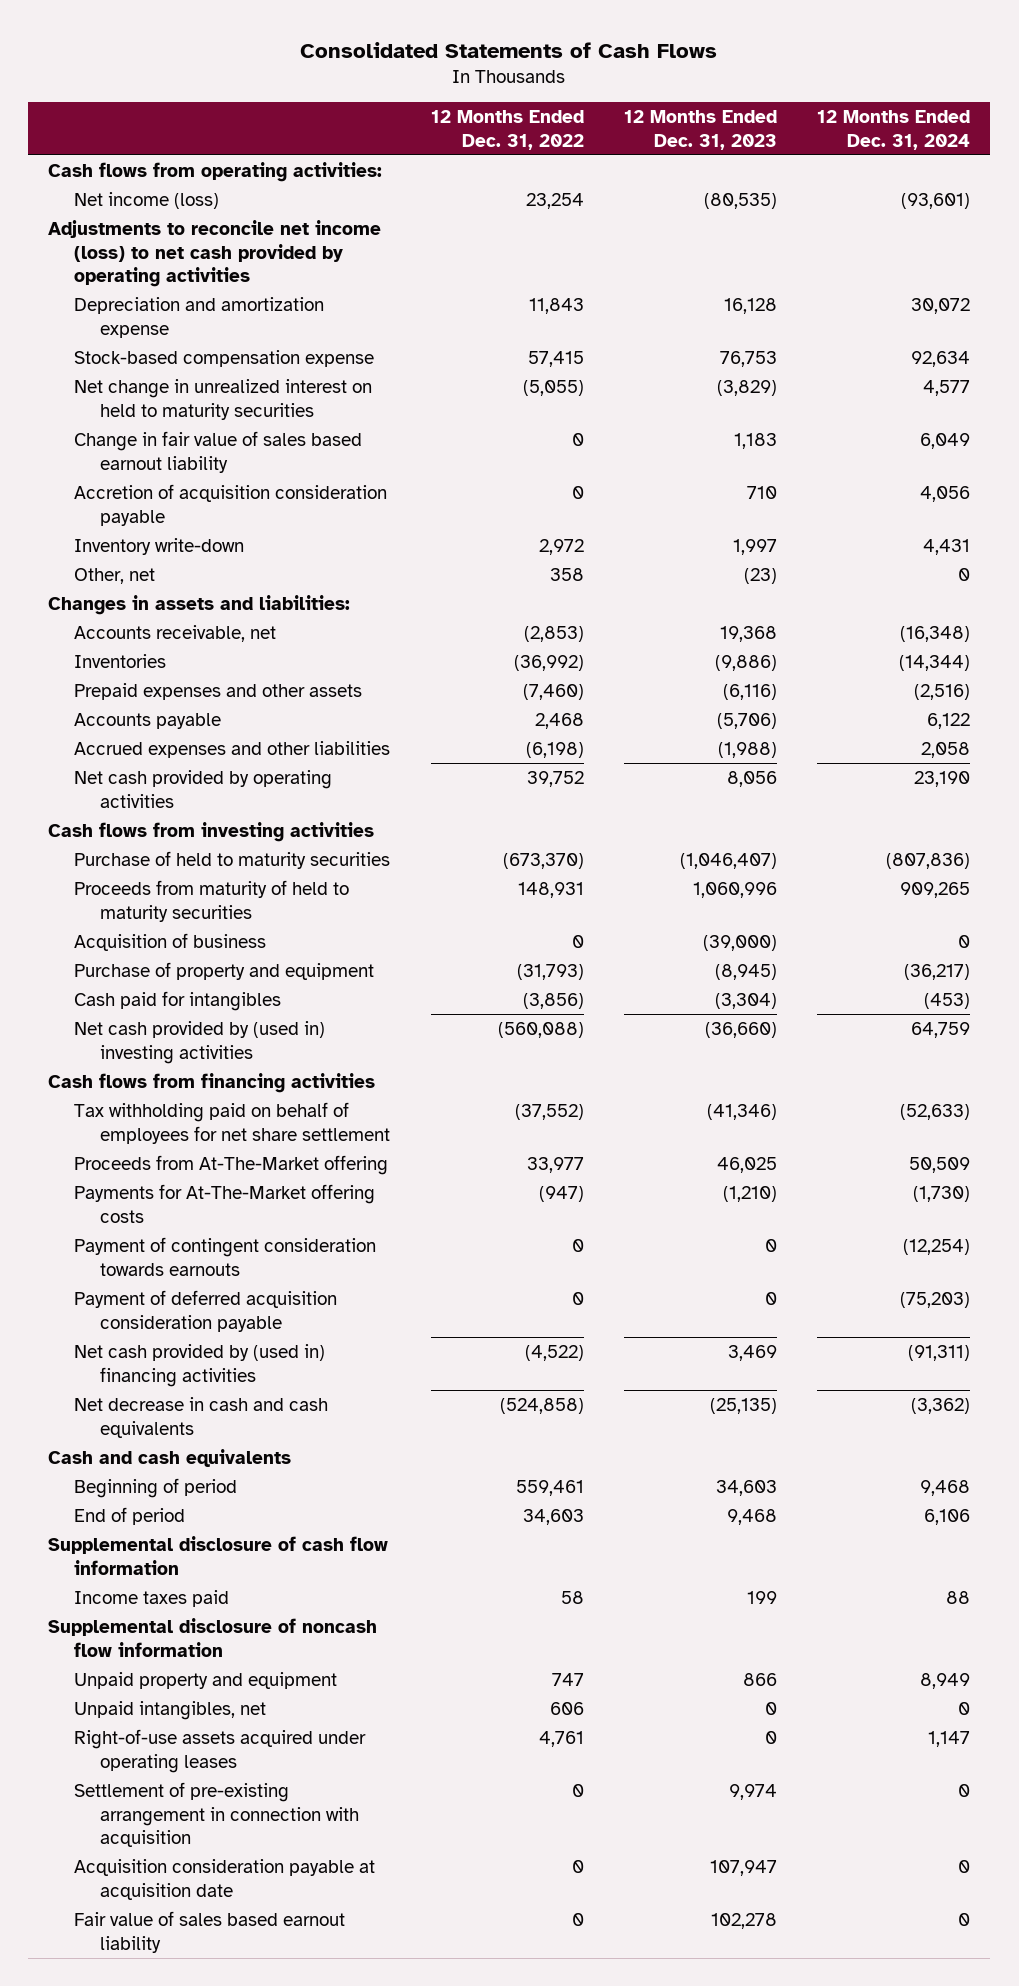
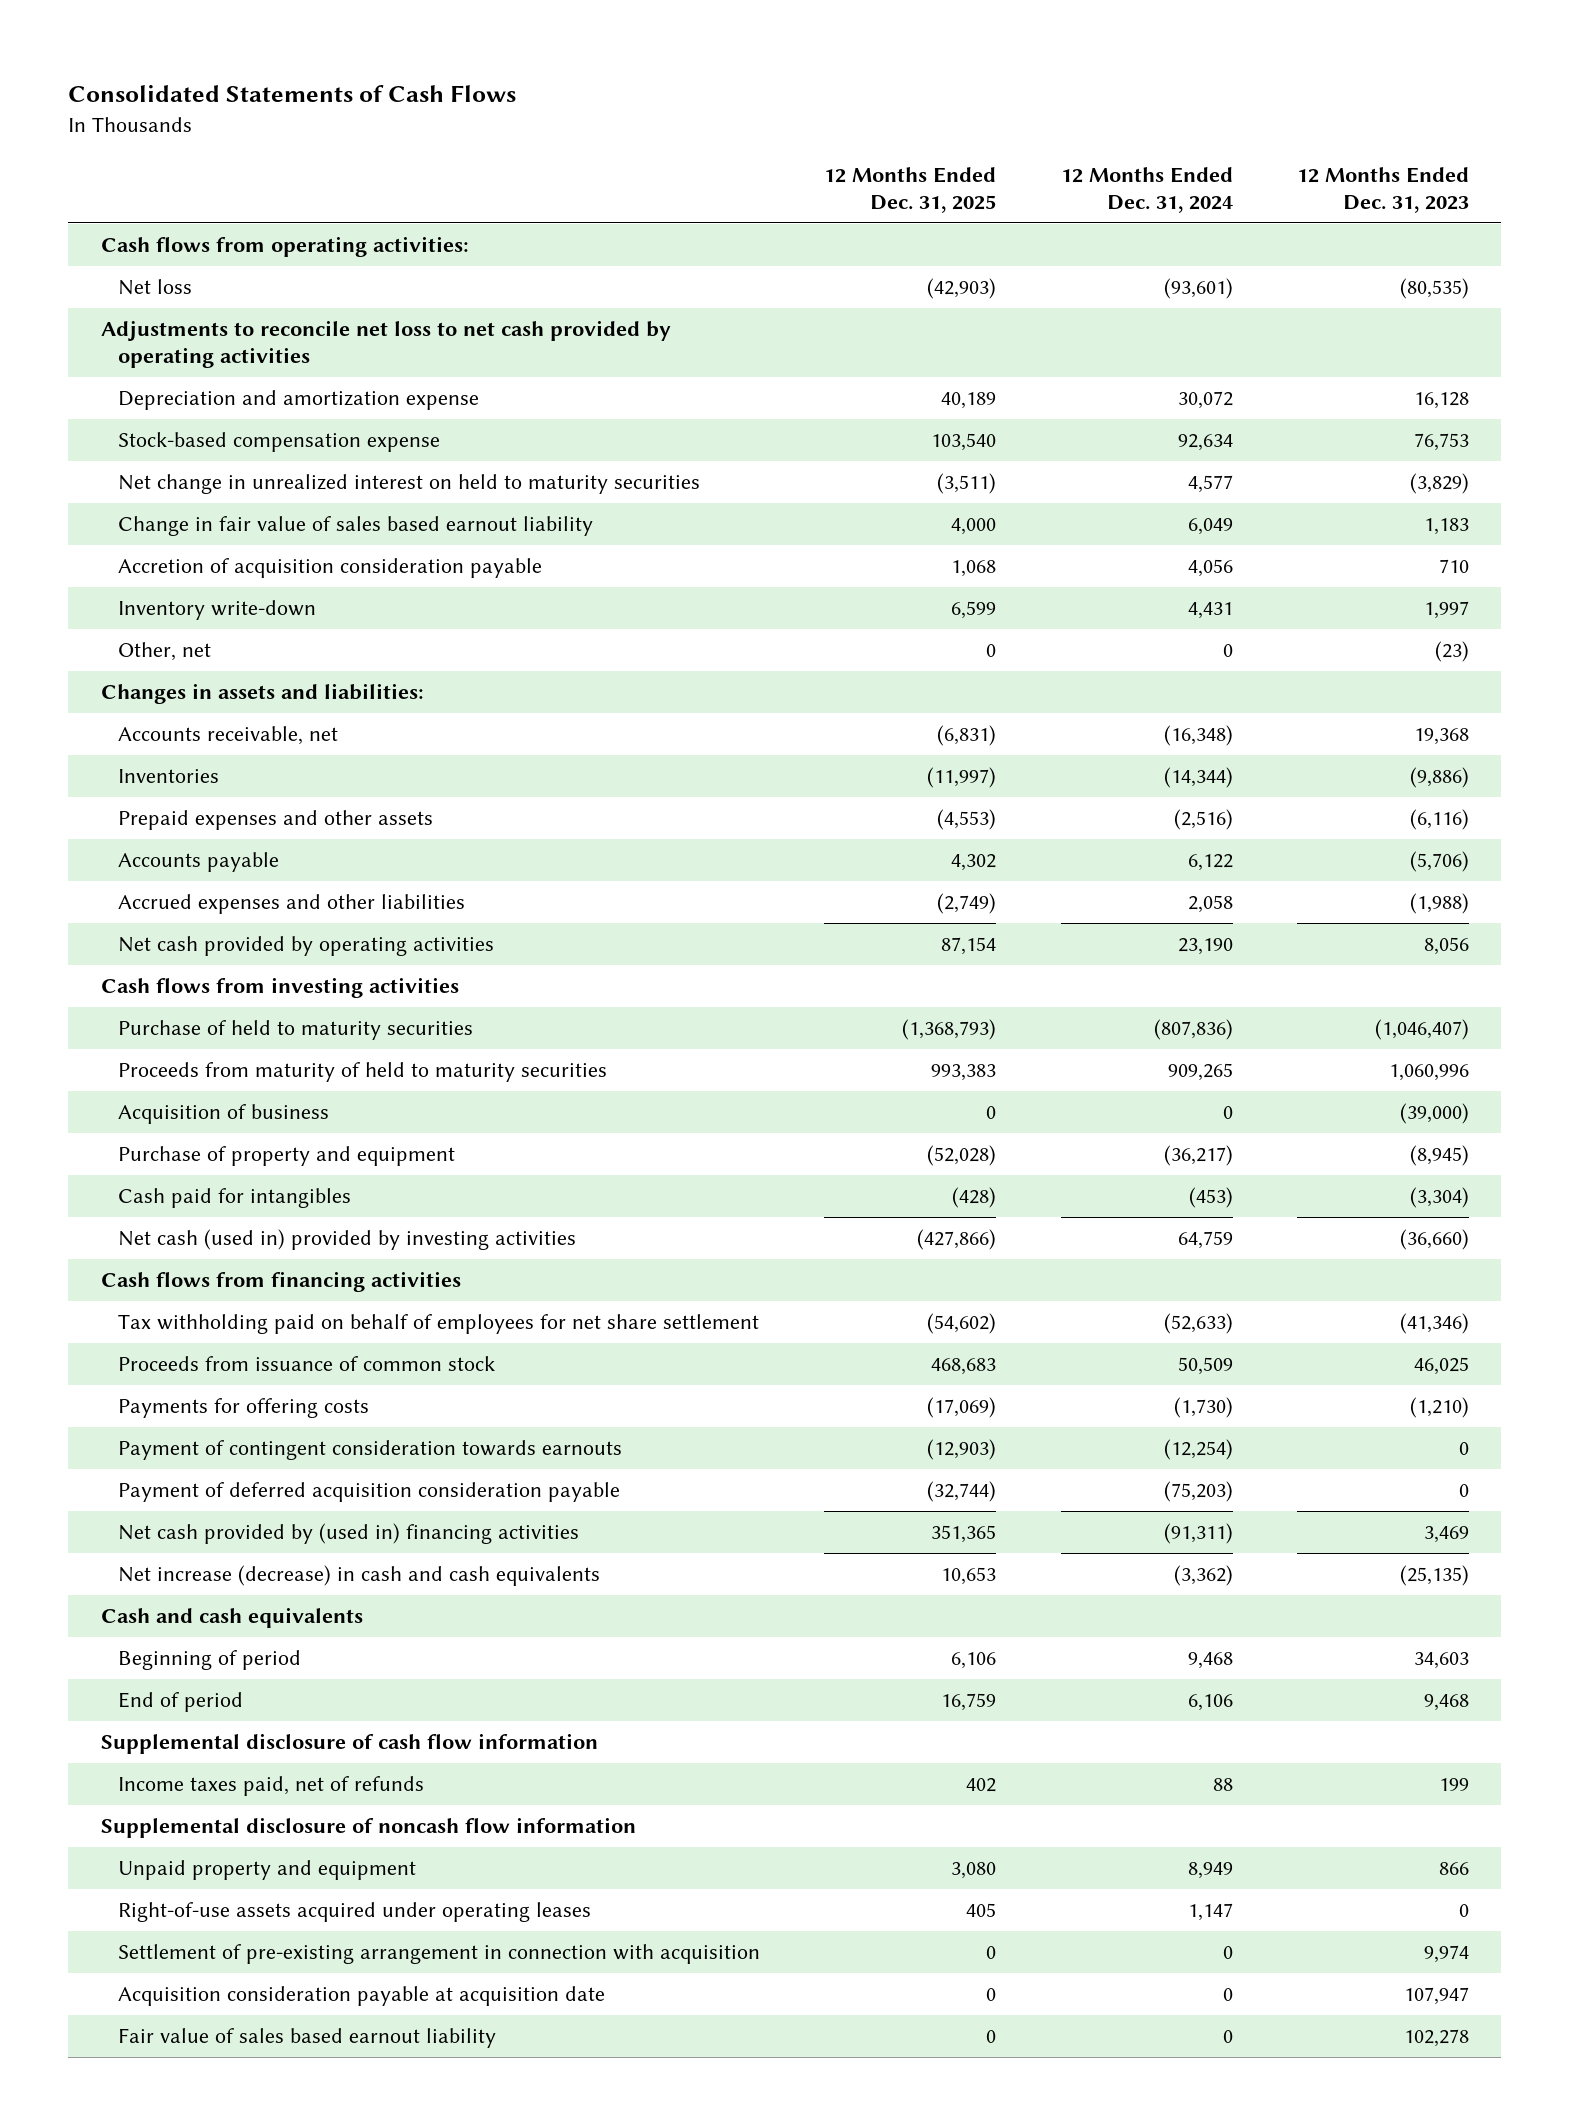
[430,110,584,150] 12 Months Ended Dec. 31, 2022 -> none
none -> [824,166,997,213] 12 Months Ended Dec. 31, 2025
[74,191,220,209] Net income (loss) -> [117,279,192,296] Net loss
[48,219,382,288] Adjustments to reconcile net income (loss) to net cash provided by operating activities -> [100,320,671,369] Adjustments to reconcile net loss to net cash provided by operating activities
[74,1020,326,1064] Net cash provided by (used in) investing activities -> [117,1229,576,1251] Net cash (used in) provided by investing activities
[74,1154,389,1175] Proceeds from At-The-Market offering -> [117,1356,495,1372] Proceeds from issuance of common stock
[74,1183,376,1223] Payments for At-The-Market offering costs -> [117,1398,369,1419] Payments for offering costs
[74,1396,329,1438] Net decrease in cash and cash equivalents -> [117,1565,600,1587] Net increase (decrease) in cash and cash equivalents
[74,1589,230,1607] Income taxes paid -> [117,1776,424,1797] Income taxes paid, net of refunds
[74,1700,267,1720] Unpaid intangibles, net -> none

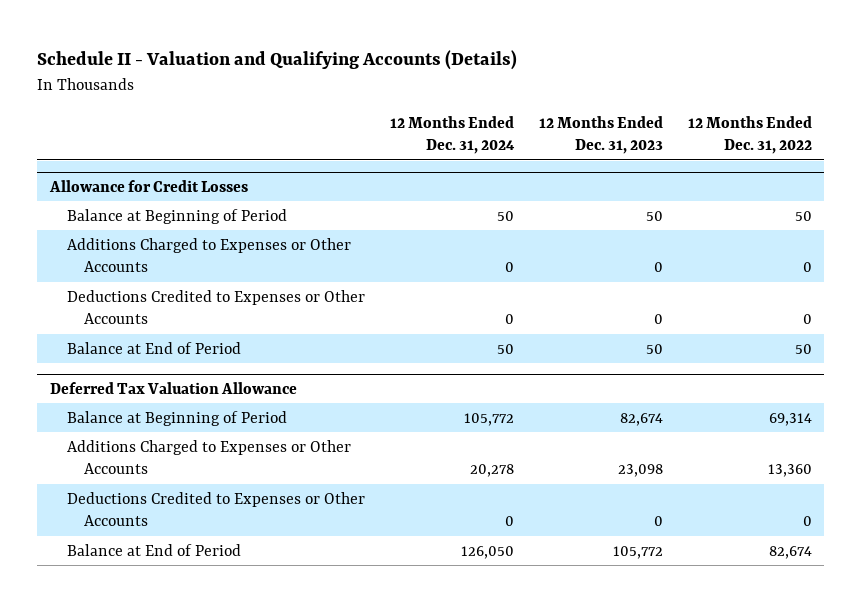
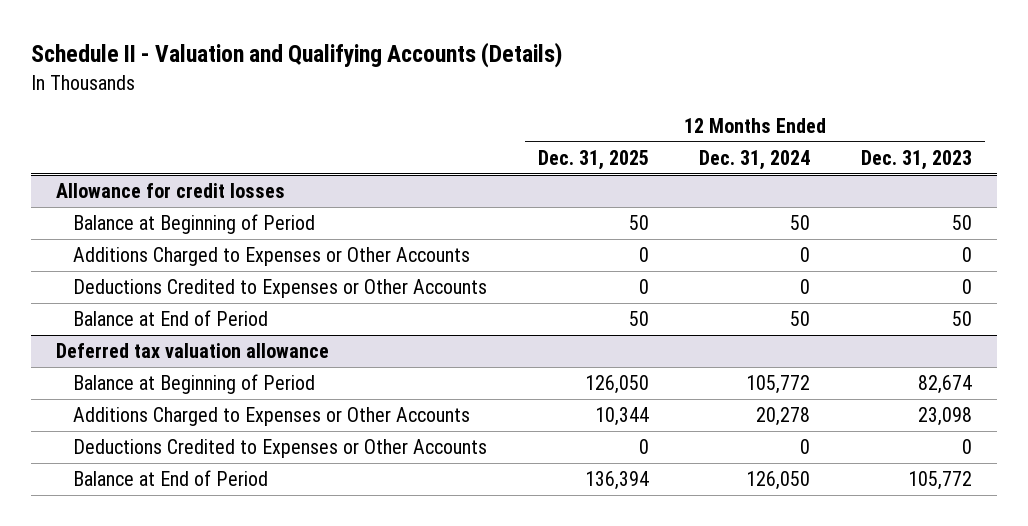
[687,115,812,155] 12 Months Ended Dec. 31, 2022 -> none
none -> [537,149,649,170] Dec. 31, 2025
[48,179,248,192] Allowance for Credit Losses -> [56,183,286,199] Allowance for credit losses
[49,381,297,394] Deferred Tax Valuation Allowance -> [56,343,330,359] Deferred tax valuation allowance

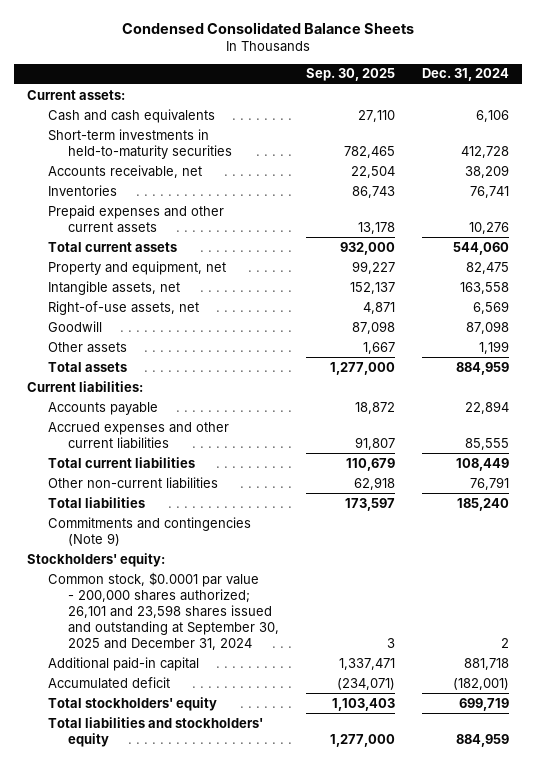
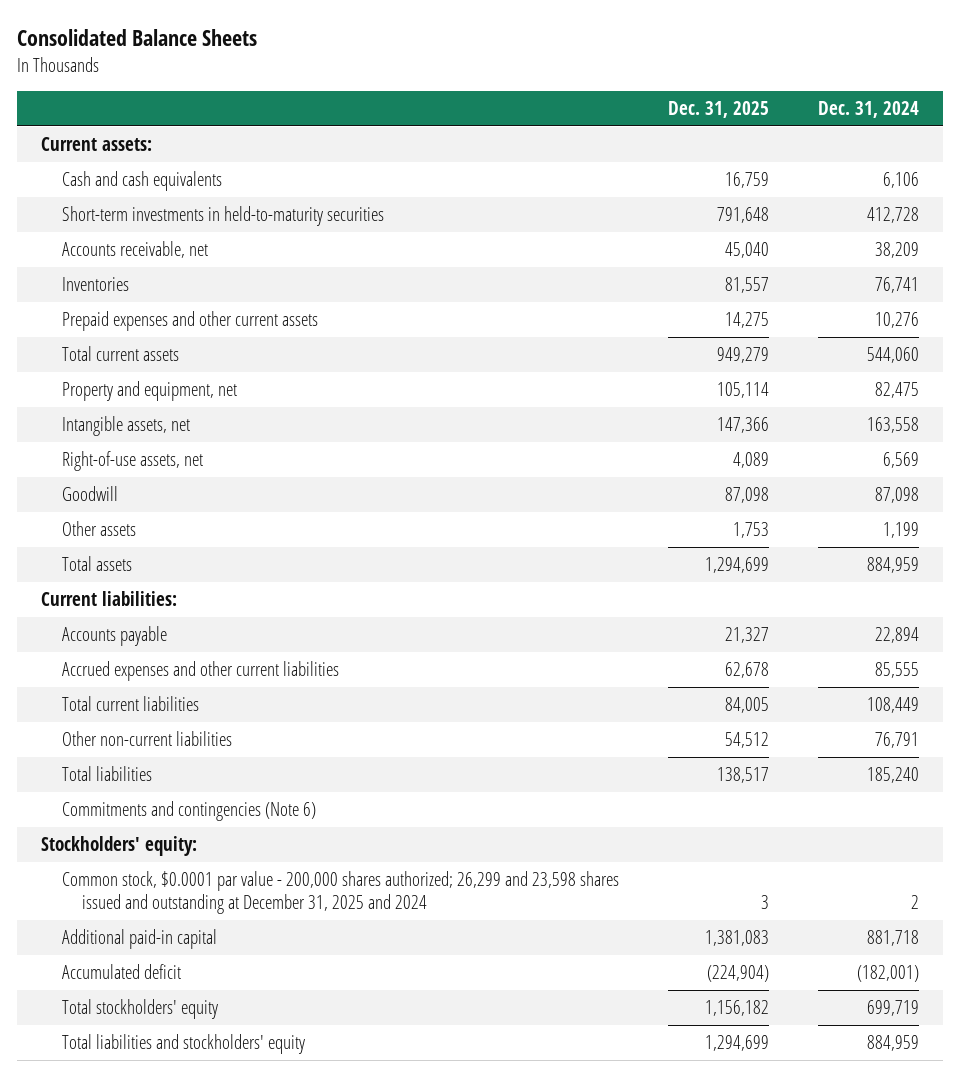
[122,21,415,34] Condensed Consolidated Balance Sheets -> [16,29,257,47] Consolidated Balance Sheets
[305,68,395,82] Sep. 30, 2025 -> none
none -> [667,100,769,118] Dec. 31, 2025
[47,516,251,546] Commitments and contingencies (Note 9) -> [61,801,316,822] Commitments and contingencies (Note 6)
[47,571,279,651] Common stock, $0.0001 par value - 200,000 shares authorized; 26,101 and 23,598 shares issued and outstanding at September 30, 2025 and December 31, 2024 -> [61,871,619,915] Common stock, $0.0001 par value - 200,000 shares authorized; 26,299 and 23,598 shares issued and outstanding at December 31, 2025 and 2024

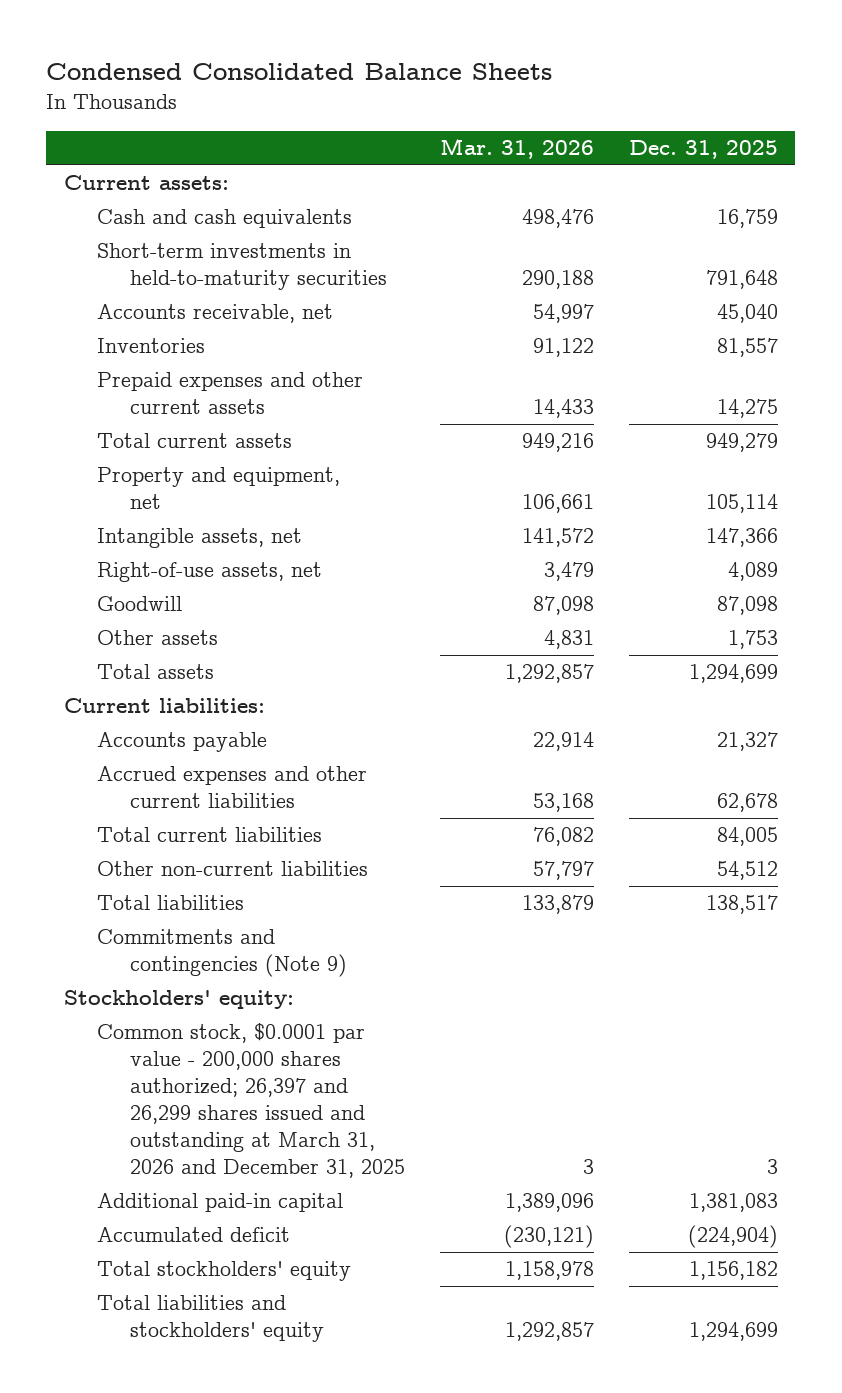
[16,29,257,47] Consolidated Balance Sheets -> [46,62,553,80] Condensed Consolidated Balance Sheets
[817,100,919,118] Dec. 31, 2024 -> none
none -> [439,138,594,160] Mar. 31, 2026
[61,801,316,822] Commitments and contingencies (Note 6) -> [96,929,347,978] Commitments and contingencies (Note 9)
[61,871,619,915] Common stock, $0.0001 par value - 200,000 shares authorized; 26,299 and 23,598 shares issued and outstanding at December 31, 2025 and 2024 -> [96,1023,405,1179] Common stock, $0.0001 par value - 200,000 shares authorized; 26,397 and 26,299 shares issued and outstanding at March 31, 2026 and December 31, 2025

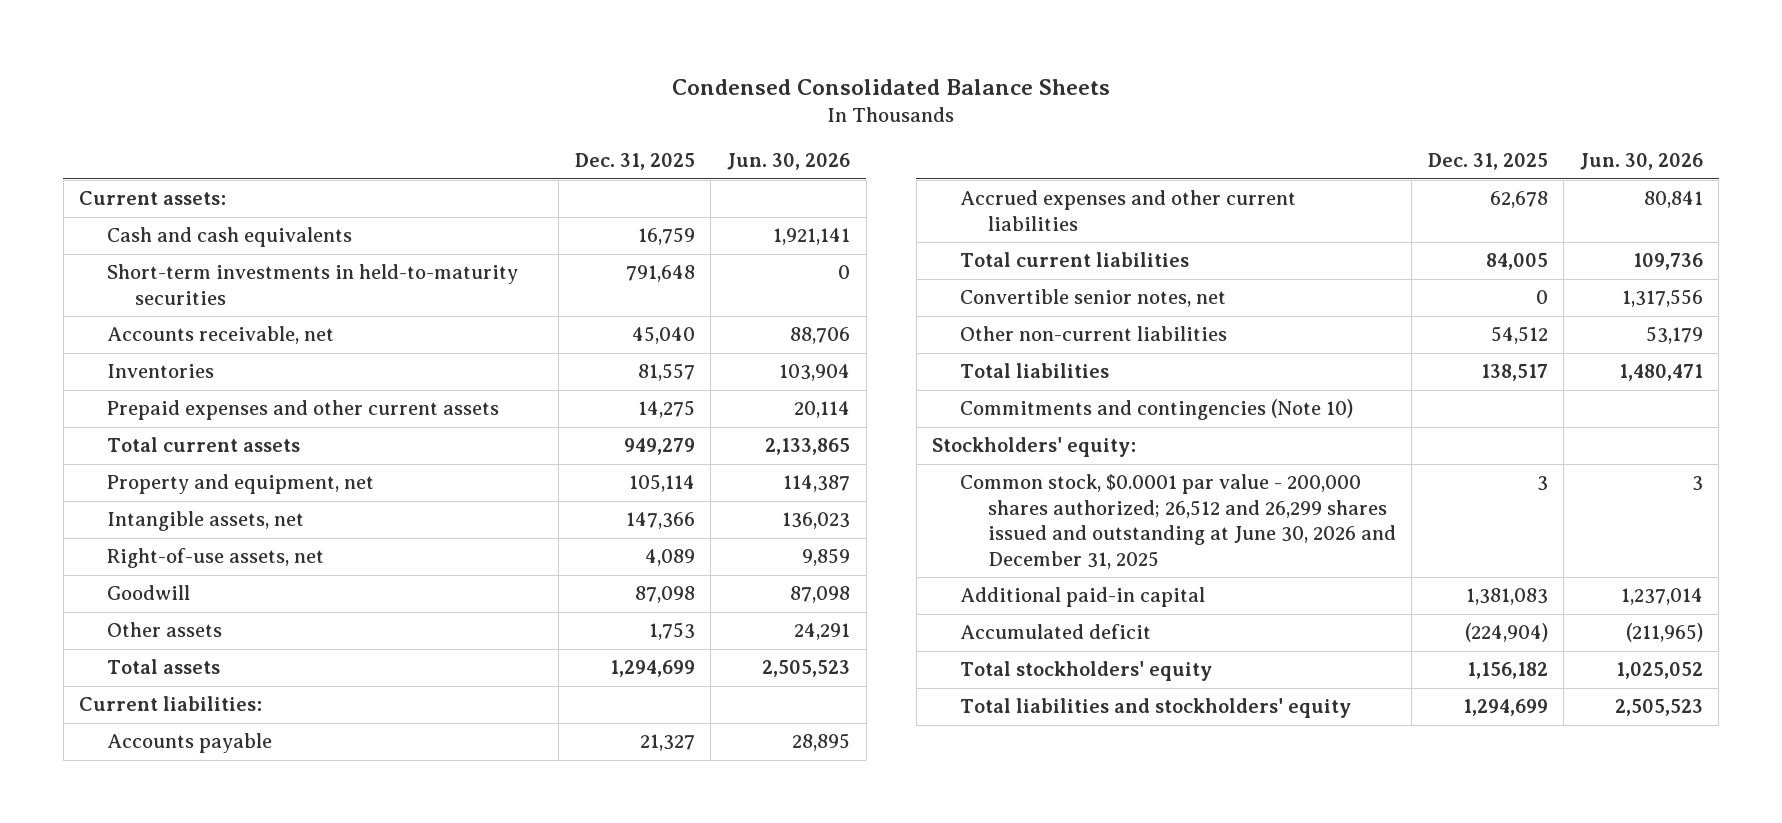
[439,138,594,160] Mar. 31, 2026 -> none
none -> [727,153,851,171] Jun. 30, 2026
none -> [960,289,1227,308] Convertible senior notes, net
[96,929,347,978] Commitments and contingencies (Note 9) -> [960,399,1354,421] Commitments and contingencies (Note 10)
[96,1023,405,1179] Common stock, $0.0001 par value - 200,000 shares authorized; 26,397 and 26,299 shares issued and outstanding at March 31, 2026 and December 31, 2025 -> [960,474,1396,569] Common stock, $0.0001 par value - 200,000 shares authorized; 26,512 and 26,299 shares issued and outstanding at June 30, 2026 and December 31, 2025

